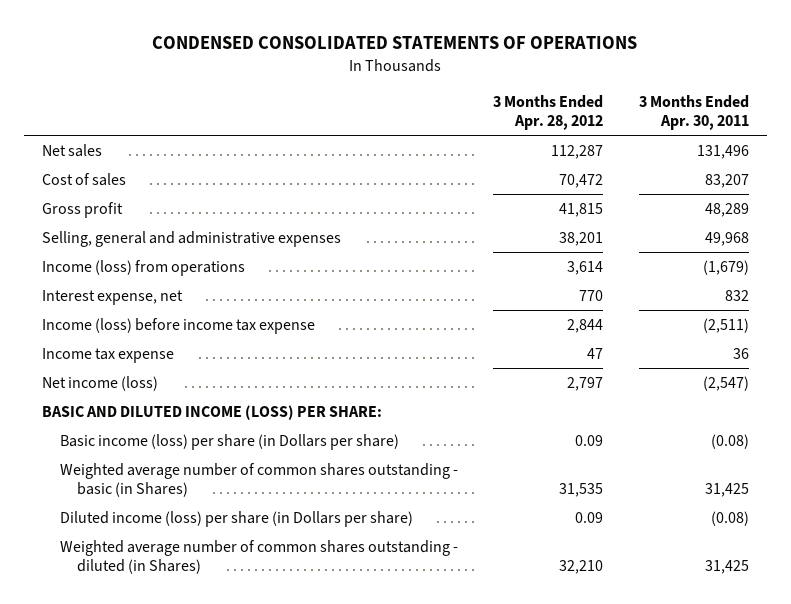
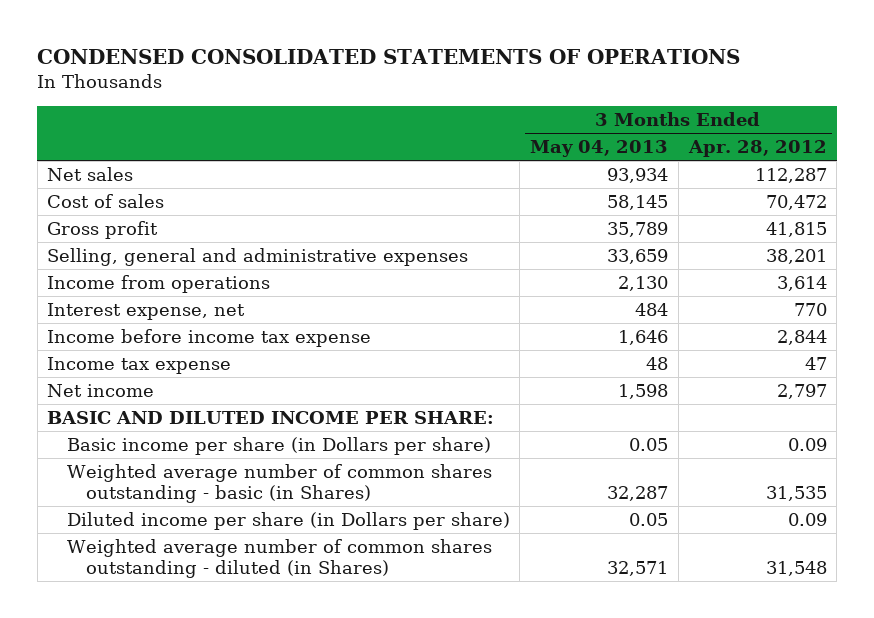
[639,95,750,130] 3 Months Ended Apr. 30, 2011 -> none
none -> [530,140,669,158] May 04, 2013
[41,260,245,277] Income (loss) from operations -> [47,275,271,294] Income from operations
[41,318,315,335] Income (loss) before income tax expense -> [47,329,372,348] Income before income tax expense
[41,376,158,392] Net income (loss) -> [47,384,155,398] Net income
[41,405,382,421] BASIC AND DILUTED INCOME (LOSS) PER SHARE: -> [47,411,495,425] BASIC AND DILUTED INCOME PER SHARE:
[59,434,399,451] Basic income (loss) per share (in Dollars per share) -> [66,437,491,456] Basic income per share (in Dollars per share)
[59,511,413,528] Diluted income (loss) per share (in Dollars per share) -> [66,512,510,531] Diluted income per share (in Dollars per share)
[559,559,604,574] 32,210 -> [765,560,827,576] 31,548

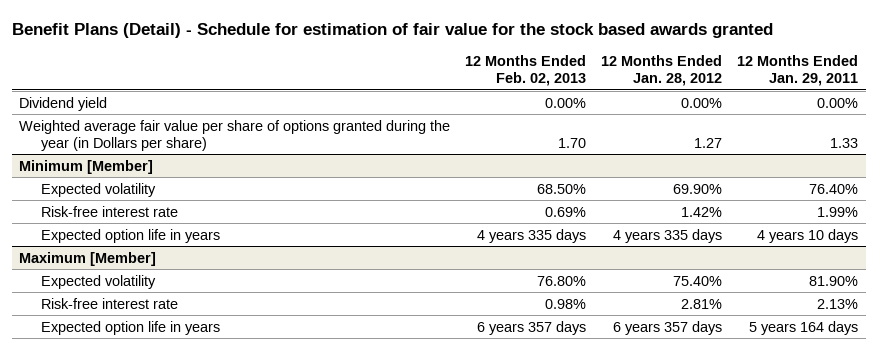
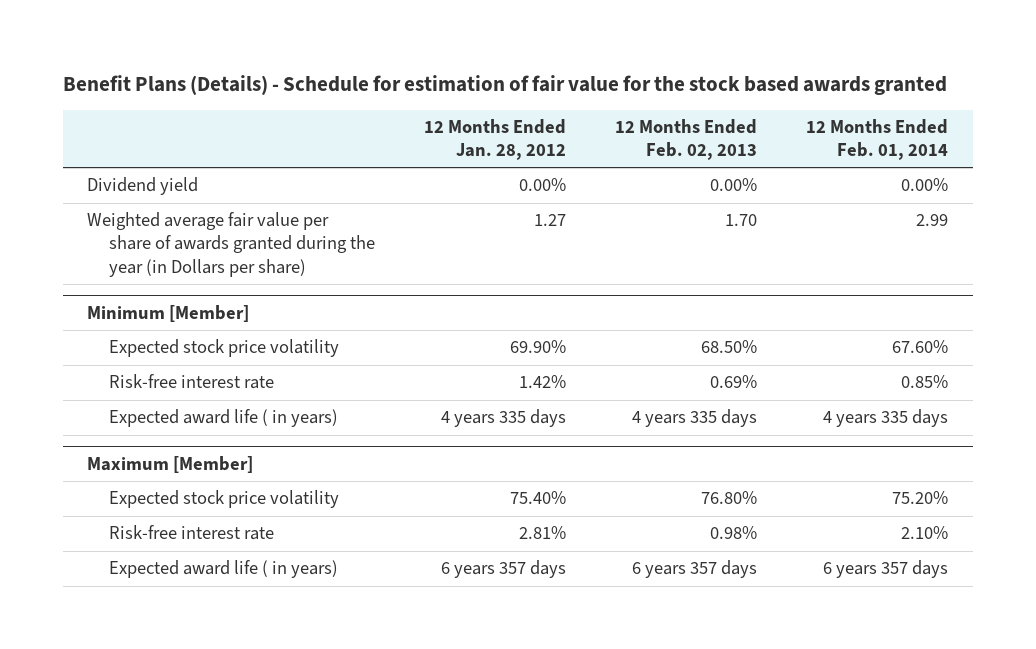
[11,22,773,38] Benefit Plans (Detail) - Schedule for estimation of fair value for the stock based awards granted -> [62,75,947,96] Benefit Plans (Details) - Schedule for estimation of fair value for the stock based awards granted
[737,55,859,87] 12 Months Ended Jan. 29, 2011 -> none
none -> [806,118,949,161] 12 Months Ended Feb. 01, 2014
[19,119,451,151] Weighted average fair value per share of options granted during the year (in Dollars per share) -> [87,212,375,277] Weighted average fair value per share of awards granted during the year (in Dollars per share)
[40,182,156,197] Expected volatility -> [108,339,339,358] Expected stock price volatility
[40,228,220,243] Expected option life in years -> [108,409,338,428] Expected award life ( in years)
[40,274,156,289] Expected volatility -> [108,490,339,509] Expected stock price volatility
[40,320,220,335] Expected option life in years -> [108,560,338,579] Expected award life ( in years)

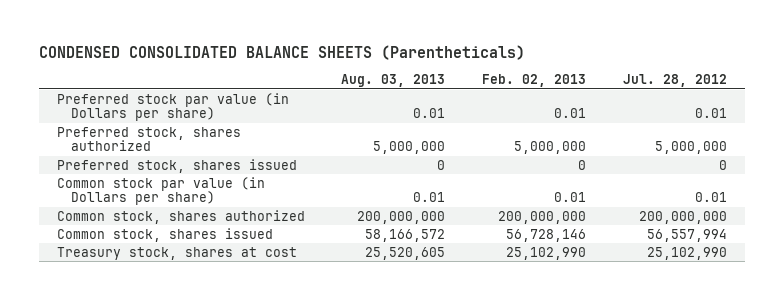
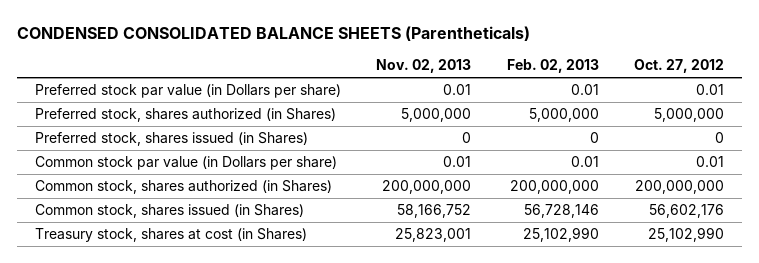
[341,74,446,88] Aug. 03, 2013 -> none
[622,74,727,88] Jul. 28, 2012 -> none
none -> [376,59,472,74] Nov. 02, 2013
none -> [634,59,725,74] Oct. 27, 2012
[56,126,241,152] Preferred stock, shares authorized -> [35,108,337,123] Preferred stock, shares authorized (in Shares)
[56,158,297,173] Preferred stock, shares issued -> [35,132,309,147] Preferred stock, shares issued (in Shares)
[56,209,305,224] Common stock, shares authorized -> [35,180,333,195] Common stock, shares authorized (in Shares)
[56,227,273,242] Common stock, shares issued -> [35,204,305,219] Common stock, shares issued (in Shares)
[56,246,297,260] Treasury stock, shares at cost -> [35,228,308,243] Treasury stock, shares at cost (in Shares)

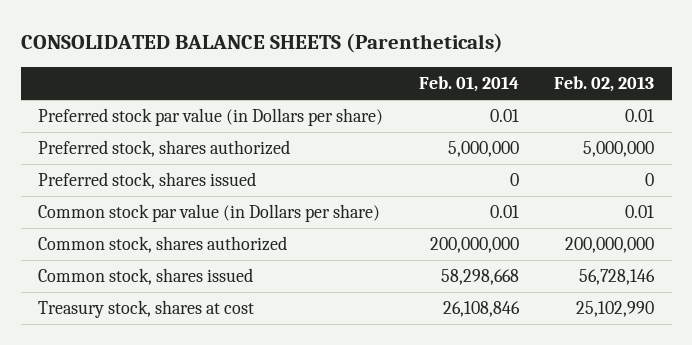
[17,26,531,42] CONDENSED CONSOLIDATED BALANCE SHEETS (Parentheticals) -> [20,32,503,53] CONSOLIDATED BALANCE SHEETS (Parentheticals)
[376,59,472,74] Nov. 02, 2013 -> none
[634,59,725,74] Oct. 27, 2012 -> none
none -> [418,75,519,92] Feb. 01, 2014
[35,108,337,123] Preferred stock, shares authorized (in Shares) -> [38,140,291,158] Preferred stock, shares authorized
[35,132,309,147] Preferred stock, shares issued (in Shares) -> [38,172,257,190] Preferred stock, shares issued
[35,180,333,195] Common stock, shares authorized (in Shares) -> [38,236,288,254] Common stock, shares authorized
[35,204,305,219] Common stock, shares issued (in Shares) -> [38,268,254,286] Common stock, shares issued
[35,228,308,243] Treasury stock, shares at cost (in Shares) -> [38,300,255,319] Treasury stock, shares at cost

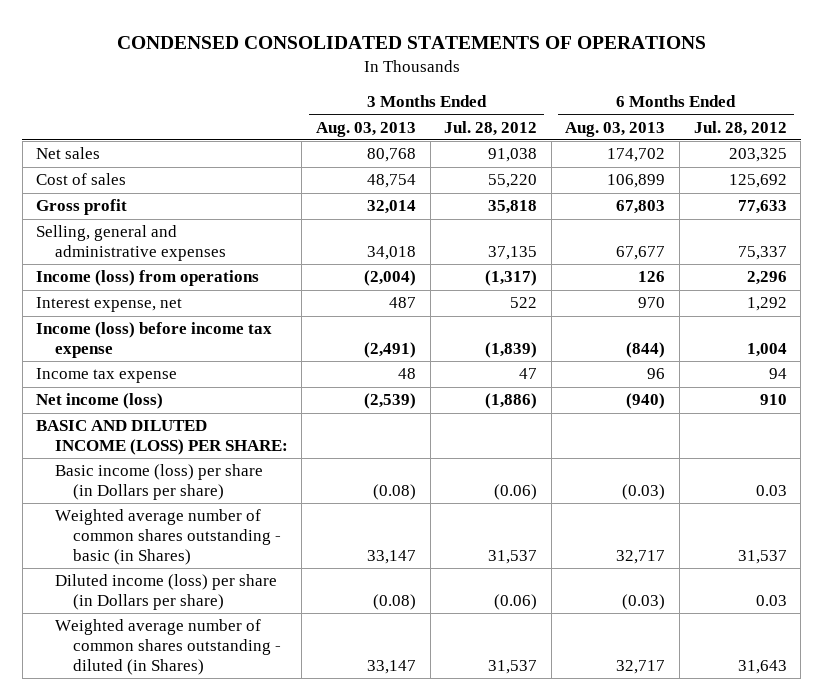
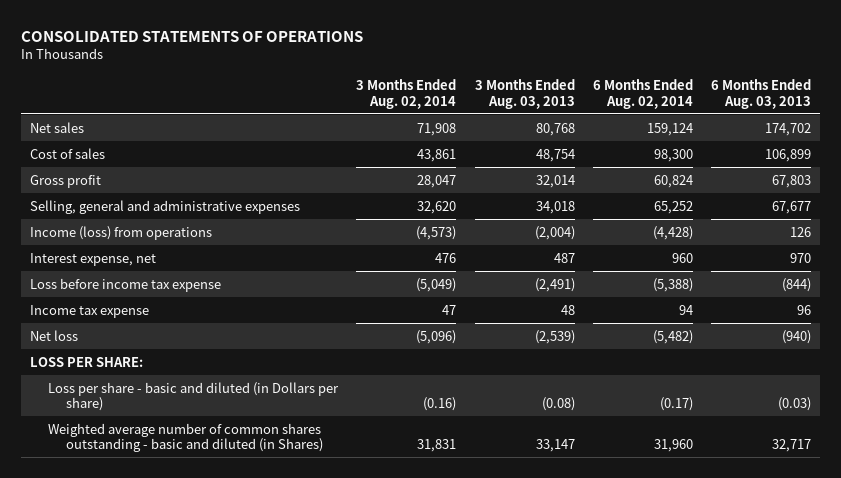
[116,35,706,49] CONDENSED CONSOLIDATED STATEMENTS OF OPERATIONS -> [21,30,364,42] CONSOLIDATED STATEMENTS OF OPERATIONS
[444,120,538,136] Jul. 28, 2012 -> none
[693,120,787,136] Jul. 28, 2012 -> none
none -> [356,79,457,109] 3 Months Ended Aug. 02, 2014
none -> [592,79,693,109] 6 Months Ended Aug. 02, 2014
[36,322,273,358] Income (loss) before income tax expense -> [30,277,222,292] Loss before income tax expense
[36,420,288,455] BASIC AND DILUTED INCOME (LOSS) PER SHARE: -> none
[54,509,282,565] Weighted average number of common shares outstanding - basic (in Shares) -> none
[54,574,277,610] Diluted income (loss) per share (in Dollars per share) -> none
[36,393,164,410] Net income (loss) -> [30,329,79,341] Net loss
none -> [30,356,144,367] LOSS PER SHARE:
[54,464,263,500] Basic income (loss) per share (in Dollars per share) -> [48,381,340,412] Loss per share - basic and diluted (in Dollars per share)
[54,619,282,675] Weighted average number of common shares outstanding - diluted (in Shares) -> [48,422,324,453] Weighted average number of common shares outstanding - basic and diluted (in Shares)

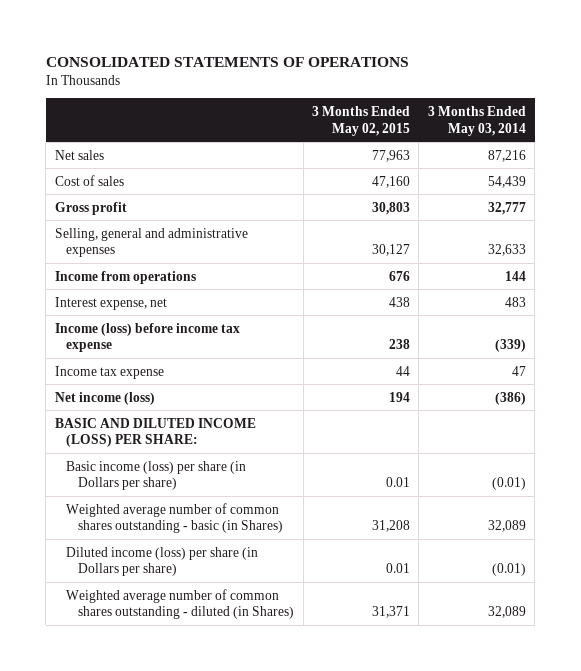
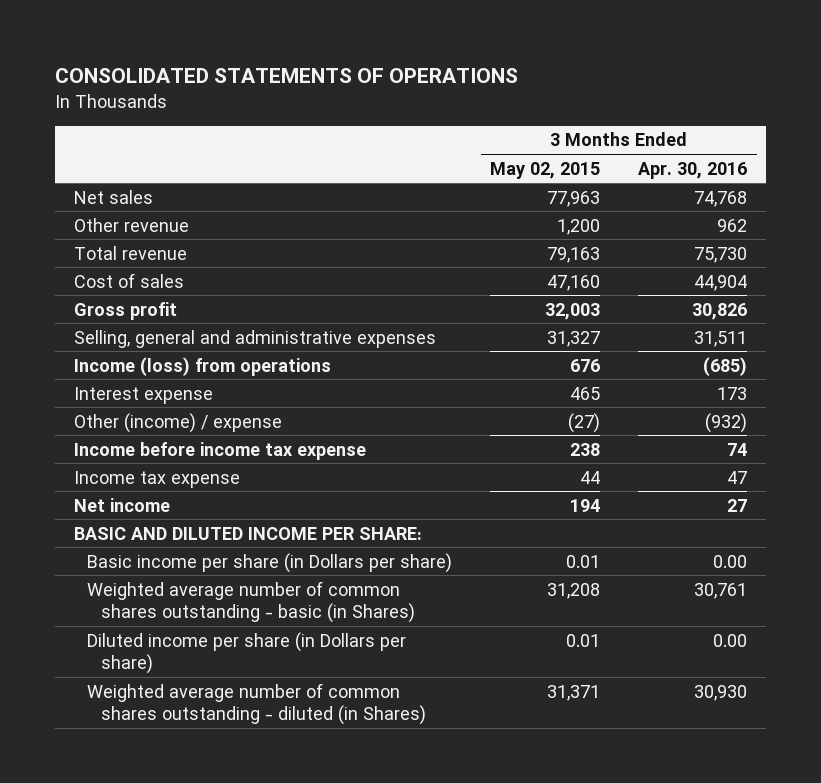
[427,105,526,136] 3 Months Ended May 03, 2014 -> none
none -> [638,161,748,179] Apr. 30, 2016
none -> [73,217,189,232] Other revenue
none -> [73,245,187,260] Total revenue
[371,201,410,215] 30,803 -> [545,302,601,320] 32,003
[371,244,410,257] 30,127 -> [547,330,601,347] 31,327
[54,270,196,284] Income from operations -> [73,356,331,376] Income (loss) from operations
[54,296,167,310] Interest expense, net -> [73,386,213,404] Interest expense
[388,296,410,307] 438 -> [570,386,601,400] 465
none -> [73,412,282,433] Other (income) / expense
[54,322,240,353] Income (loss) before income tax expense -> [73,441,366,460] Income before income tax expense
[54,391,155,405] Net income (loss) -> [73,497,170,512] Net income
[54,417,256,448] BASIC AND DILUTED INCOME (LOSS) PER SHARE: -> [73,526,422,540] BASIC AND DILUTED INCOME PER SHARE:
[66,460,247,491] Basic income (loss) per share (in Dollars per share) -> [87,552,453,573] Basic income per share (in Dollars per share)
[66,546,259,577] Diluted income (loss) per share (in Dollars per share) -> [87,631,407,675] Diluted income per share (in Dollars per share)

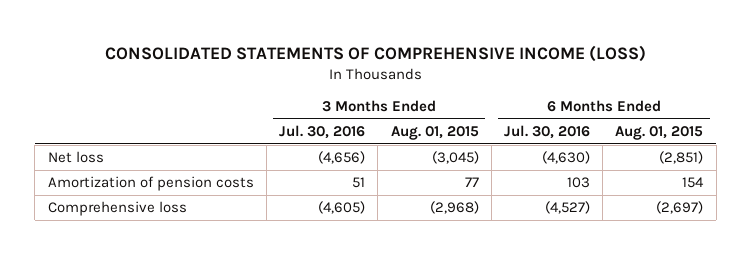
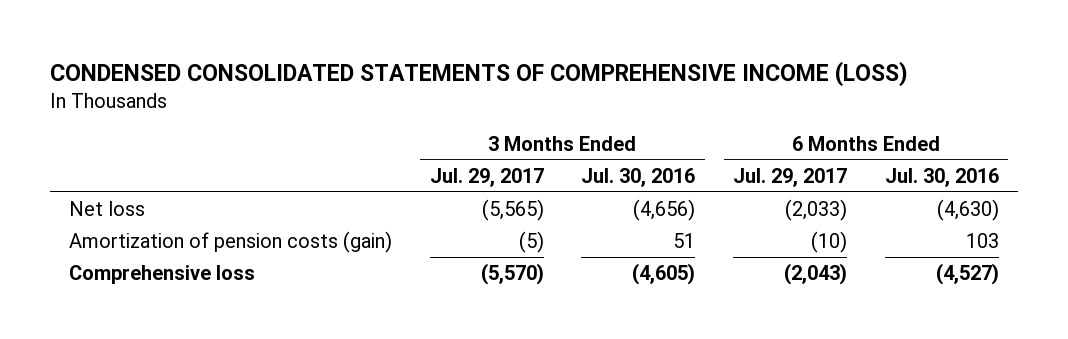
[104,44,646,62] CONSOLIDATED STATEMENTS OF COMPREHENSIVE INCOME (LOSS) -> [49,60,908,87] CONDENSED CONSOLIDATED STATEMENTS OF COMPREHENSIVE INCOME (LOSS)
[390,125,479,140] Aug. 01, 2015 -> none
[615,125,704,140] Aug. 01, 2015 -> none
none -> [429,167,544,187] Jul. 29, 2017
none -> [733,167,848,187] Jul. 29, 2017
[47,176,254,192] Amortization of pension costs -> [68,231,392,254] Amortization of pension costs (gain)

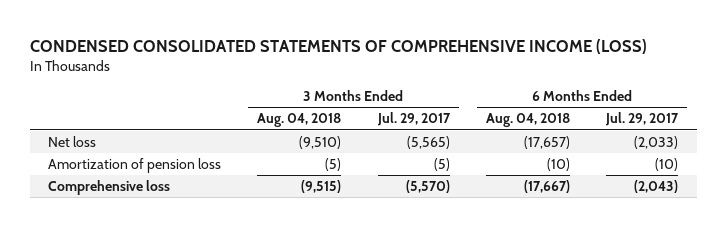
[581,167,696,187] Jul. 30, 2016 -> none
[884,167,999,187] Jul. 30, 2016 -> none
none -> [257,113,342,128] Aug. 04, 2018
none -> [486,113,571,128] Aug. 04, 2018
[68,231,392,254] Amortization of pension costs (gain) -> [47,158,221,174] Amortization of pension loss

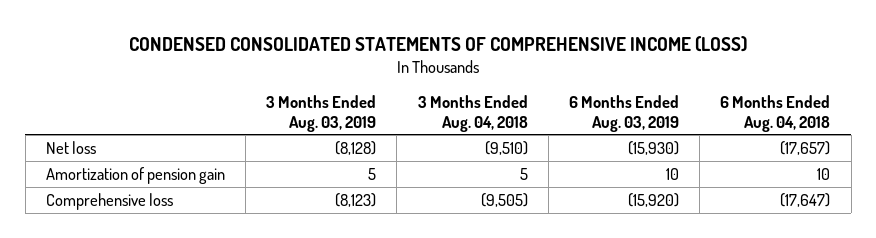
[376,112,451,127] Jul. 29, 2017 -> none
[605,112,680,127] Jul. 29, 2017 -> none
none -> [266,94,377,132] 3 Months Ended Aug. 03, 2019
none -> [569,94,680,132] 6 Months Ended Aug. 03, 2019
[47,158,221,174] Amortization of pension loss -> [45,166,225,184] Amortization of pension gain
[325,158,342,172] (5) -> [519,167,528,180] 5
[547,158,571,172] (10) -> [817,167,831,180] 10
[301,180,342,194] (9,515) -> [480,192,528,207] (9,505)
[524,180,571,194] (17,667) -> [780,192,831,207] (17,647)

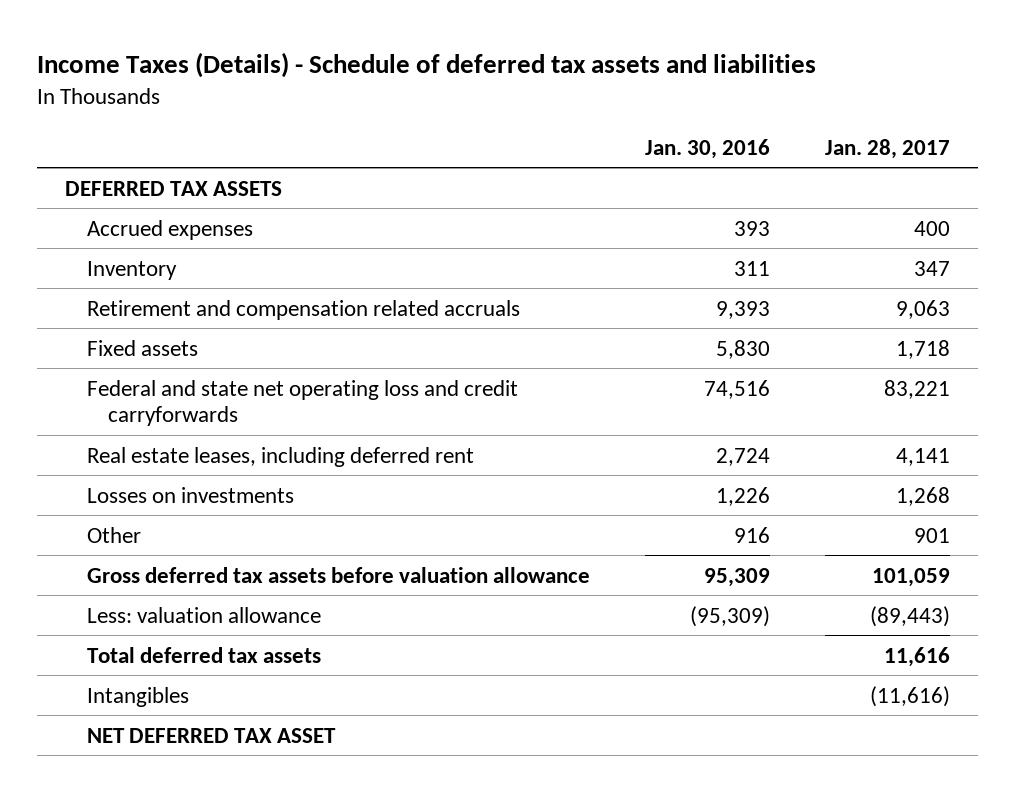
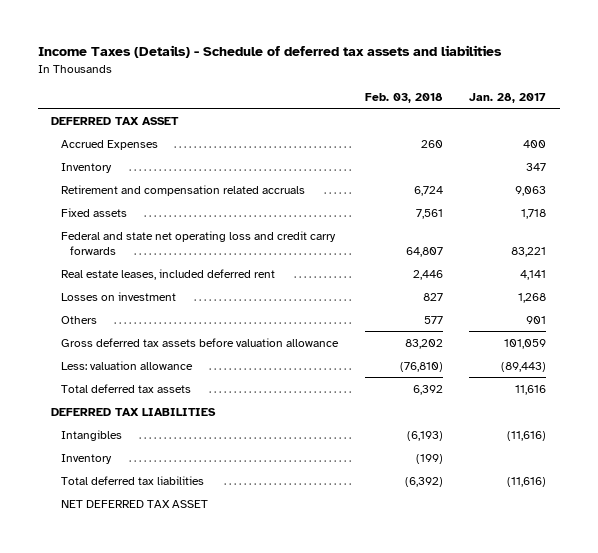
[644,138,770,159] Jan. 30, 2016 -> none
none -> [364,92,443,103] Feb. 03, 2018
[64,180,282,196] DEFERRED TAX ASSETS -> [51,116,180,125] DEFERRED TAX ASSET
[86,219,253,240] Accrued expenses -> [60,139,158,150] Accrued Expenses
[86,379,518,427] Federal and state net operating loss and credit carryforwards -> [60,230,336,255] Federal and state net operating loss and credit carry forwards
[86,446,474,467] Real estate leases, including deferred rent -> [60,268,275,280] Real estate leases, included deferred rent
[86,486,294,503] Losses on investments -> [60,291,176,301] Losses on investment
[86,526,141,543] Other -> [60,315,97,324] Others
none -> [51,407,217,416] DEFERRED TAX LIABILITIES
none -> [60,453,112,464] Inventory
none -> [60,475,204,485] Total deferred tax liabilities

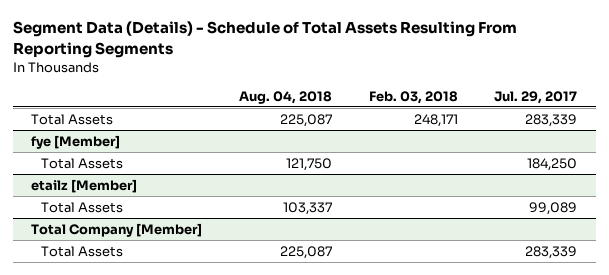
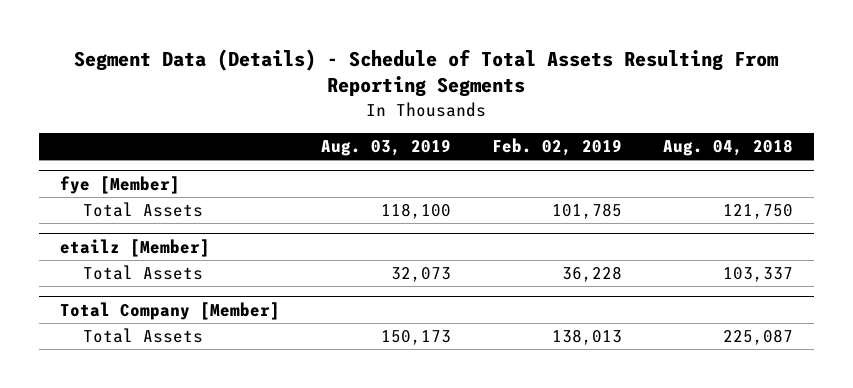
[368,90,458,104] Feb. 03, 2018 -> none
[494,90,578,104] Jul. 29, 2017 -> none
none -> [320,139,451,157] Aug. 03, 2019
none -> [491,138,622,157] Feb. 02, 2019
[31,113,114,125] Total Assets -> none

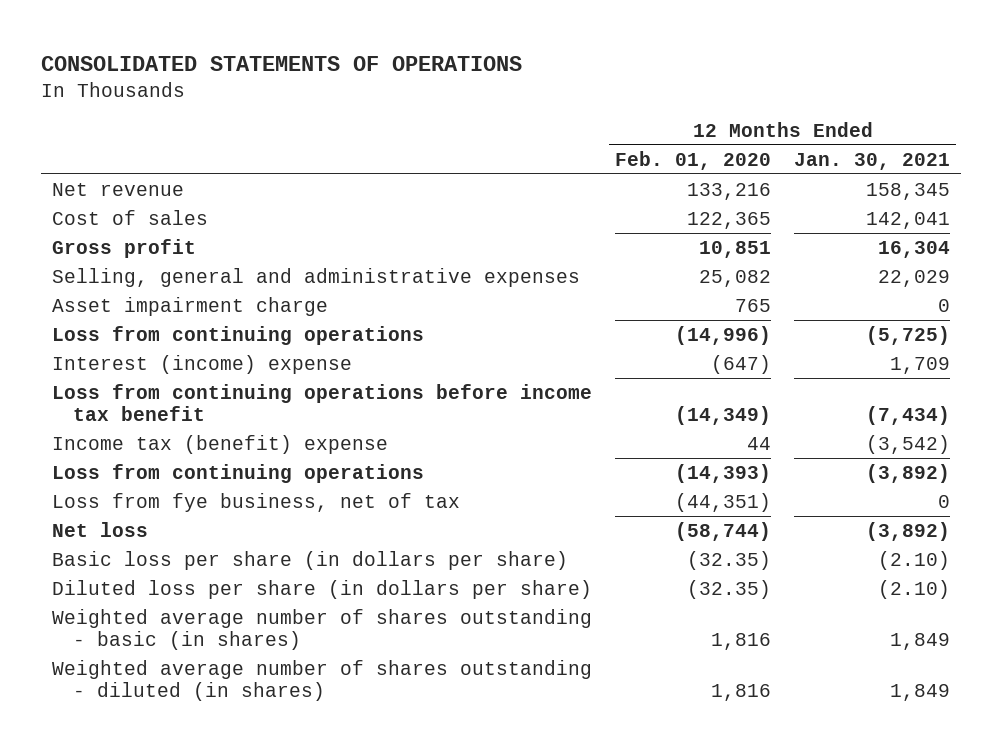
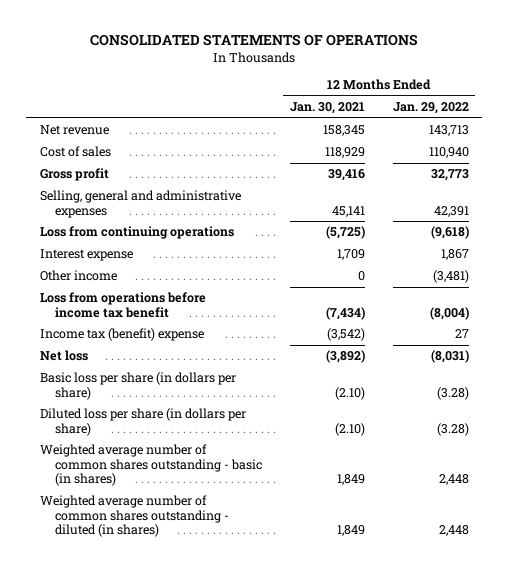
[615,150,772,170] Feb. 01, 2020 -> none
none -> [392,102,469,115] Jan. 29, 2022
[52,296,329,316] Asset impairment charge -> none
[865,211,950,229] 142,041 -> [324,147,365,159] 118,929
[877,240,950,258] 16,304 -> [327,169,365,182] 39,416
[877,269,950,287] 22,029 -> [331,205,365,217] 45,141
[52,354,353,374] Interest (income) expense -> [39,249,133,262] Interest expense
none -> [39,270,117,282] Other income
[52,383,593,422] Loss from continuing operations before income tax benefit -> [39,292,206,318] Loss from operations before income tax benefit
[52,463,425,483] Loss from continuing operations -> none
[52,492,461,512] Loss from fye business, net of tax -> none
[52,608,593,651] Weighted average number of shares outstanding - basic (in shares) -> [39,444,263,487] Weighted average number of common shares outstanding - basic (in shares)
[52,659,593,702] Weighted average number of shares outstanding - diluted (in shares) -> [39,495,230,538] Weighted average number of common shares outstanding - diluted (in shares)

